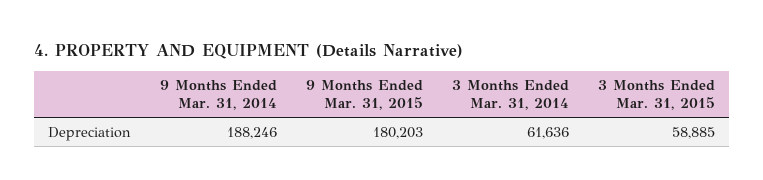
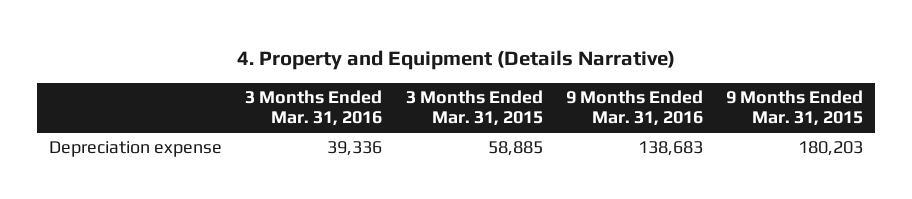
[33,44,463,60] 4. PROPERTY AND EQUIPMENT (Details Narrative) -> [237,49,676,70] 4. Property and Equipment (Details Narrative)
[160,80,278,110] 9 Months Ended Mar. 31, 2014 -> none
[451,80,569,110] 3 Months Ended Mar. 31, 2014 -> none
none -> [245,89,383,127] 3 Months Ended Mar. 31, 2016
none -> [566,89,704,127] 9 Months Ended Mar. 31, 2016
[48,127,132,142] Depreciation -> [49,141,223,158] Depreciation expense

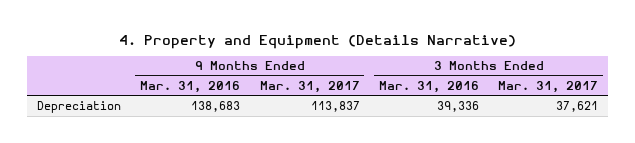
[405,89,543,127] 3 Months Ended Mar. 31, 2015 -> none
[726,89,864,127] 9 Months Ended Mar. 31, 2015 -> none
none -> [259,80,360,93] Mar. 31, 2017
none -> [498,80,599,93] Mar. 31, 2017
[49,141,223,158] Depreciation expense -> [36,101,121,114] Depreciation

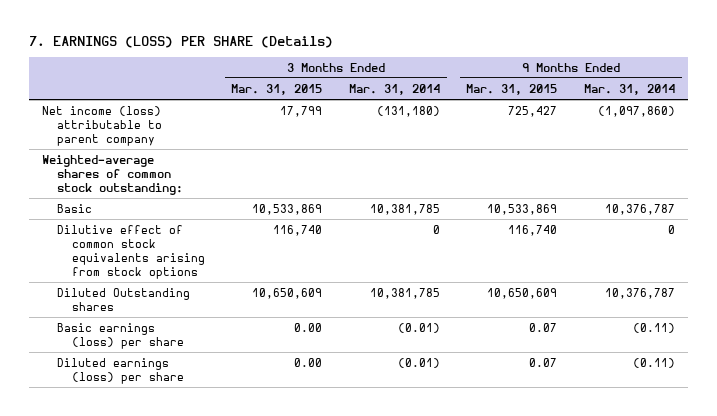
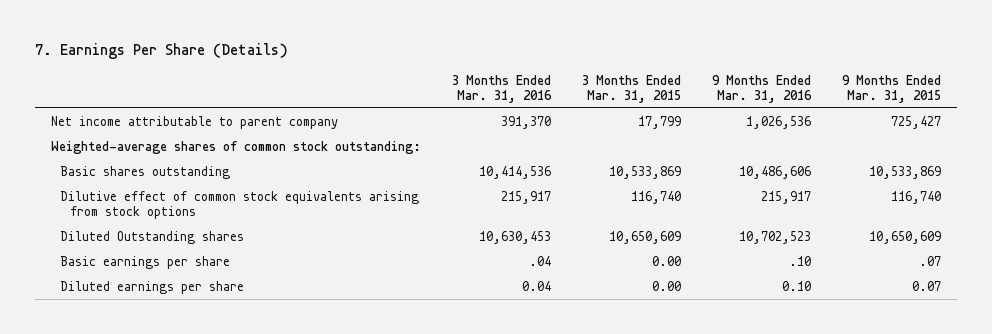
[28,35,333,48] 7. EARNINGS (LOSS) PER SHARE (Details) -> [35,43,289,60] 7. Earnings Per Share (Details)
[348,83,440,95] Mar. 31, 2014 -> none
[583,83,675,95] Mar. 31, 2014 -> none
none -> [451,74,552,103] 3 Months Ended Mar. 31, 2016
none -> [712,74,813,103] 9 Months Ended Mar. 31, 2016
[42,105,163,146] Net income (loss) attributable to parent company -> [50,115,338,129] Net income attributable to parent company
[57,203,93,213] Basic -> [60,165,231,179] Basic shares outstanding
[57,322,184,349] Basic earnings (loss) per share -> [60,255,231,269] Basic earnings per share
[529,322,558,332] 0.07 -> [919,255,942,266] .07
[57,357,184,384] Diluted earnings (loss) per share -> [60,280,245,294] Diluted earnings per share

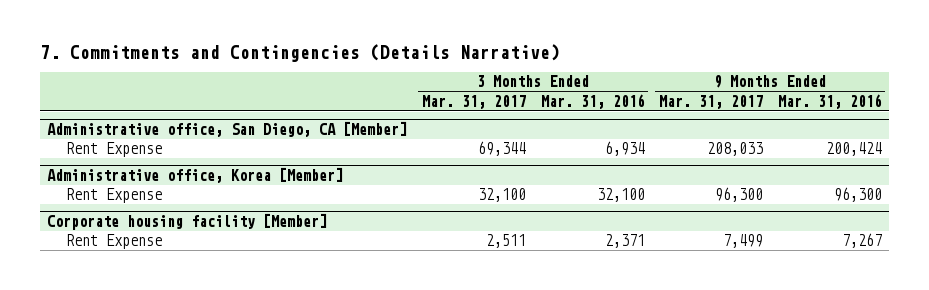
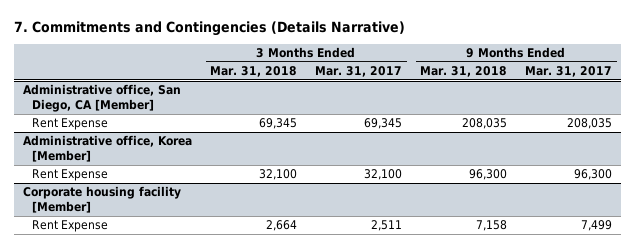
[540,93,645,109] Mar. 31, 2016 -> none
[777,93,882,109] Mar. 31, 2016 -> none
none -> [210,66,298,78] Mar. 31, 2018
none -> [420,66,508,78] Mar. 31, 2018
[477,141,526,157] 69,344 -> [364,118,403,130] 69,345
[707,142,764,157] 208,033 -> [567,118,613,130] 208,035

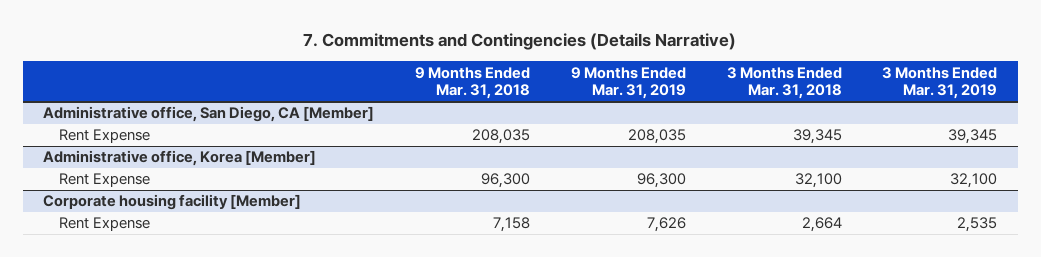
[315,66,403,78] Mar. 31, 2017 -> none
[525,66,613,78] Mar. 31, 2017 -> none
none -> [570,66,686,100] 9 Months Ended Mar. 31, 2019
none -> [882,66,998,100] 3 Months Ended Mar. 31, 2019
[259,118,298,130] 69,345 -> [792,129,842,145] 39,345

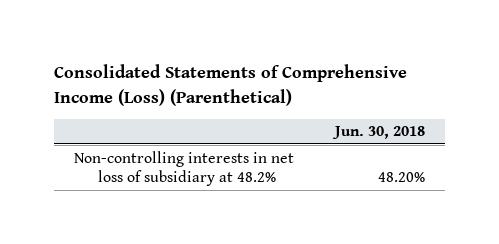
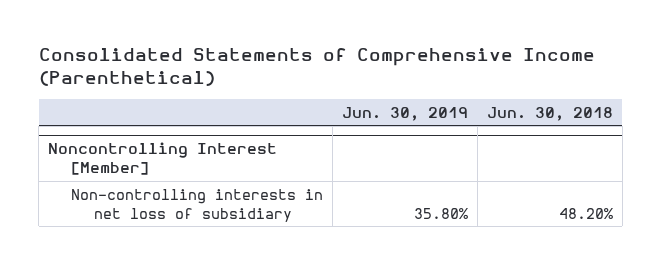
[54,64,408,106] Consolidated Statements of Comprehensive Income (Loss) (Parenthetical) -> [38,48,595,87] Consolidated Statements of Comprehensive Income (Parenthetical)
none -> [341,106,468,121] Jun. 30, 2019
none -> [48,142,278,176] Noncontrolling Interest [Member]
[74,150,295,186] Non-controlling interests in net loss of subsidiary at 48.2% -> [70,188,323,222] Non-controlling interests in net loss of subsidiary

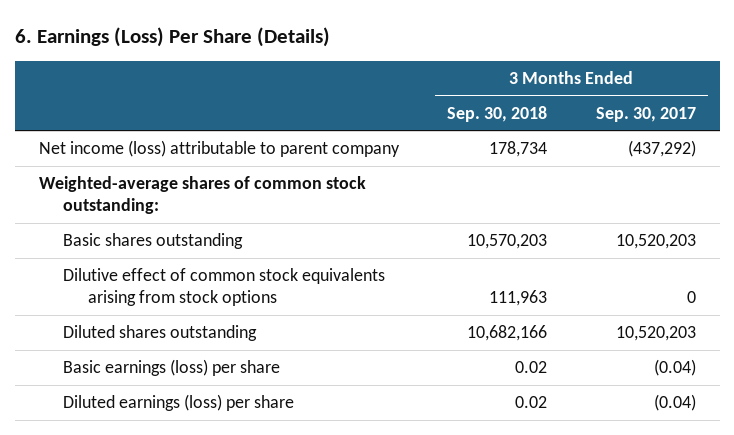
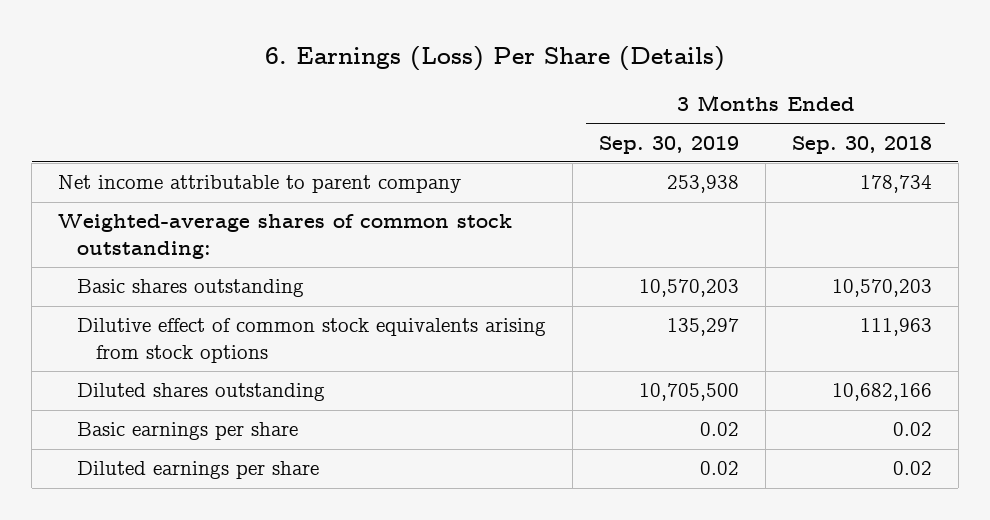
[595,106,696,122] Sep. 30, 2017 -> none
none -> [599,135,740,154] Sep. 30, 2019
[38,140,400,158] Net income (loss) attributable to parent company -> [58,175,462,194] Net income attributable to parent company
[63,359,281,377] Basic earnings (loss) per share -> [77,422,299,441] Basic earnings per share
[63,394,295,412] Diluted earnings (loss) per share -> [77,461,320,480] Diluted earnings per share

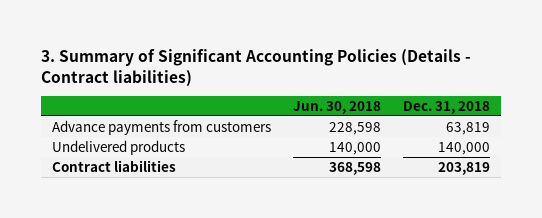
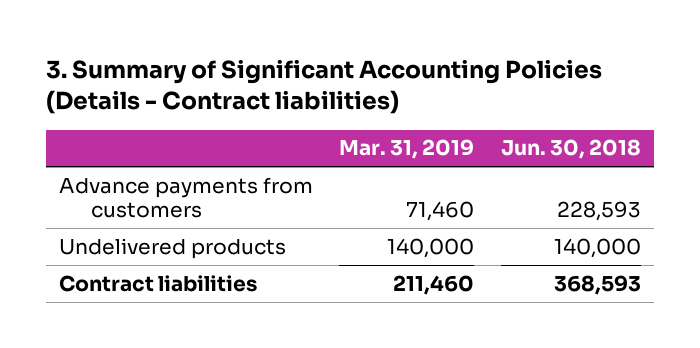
[402,100,490,114] Dec. 31, 2018 -> none
none -> [339,139,475,160] Mar. 31, 2019
[329,121,382,135] 228,598 -> [556,201,641,222] 228,593
[329,161,382,175] 368,598 -> [553,274,641,295] 368,593

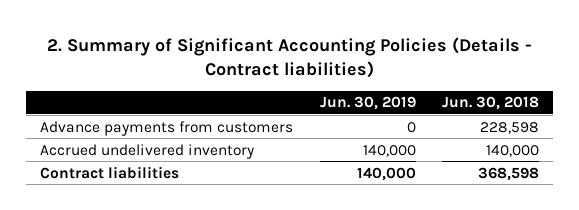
[45,58,602,115] 3. Summary of Significant Accounting Policies (Details - Contract liabilities) -> [46,36,532,78] 2. Summary of Significant Accounting Policies (Details - Contract liabilities)
[339,139,475,160] Mar. 31, 2019 -> none
none -> [319,96,416,111] Jun. 30, 2019
[59,237,287,259] Undelivered products -> none
[556,201,641,222] 228,593 -> [480,121,540,134] 228,598
none -> [39,143,254,159] Accrued undelivered inventory
[553,274,641,295] 368,593 -> [478,166,540,181] 368,598

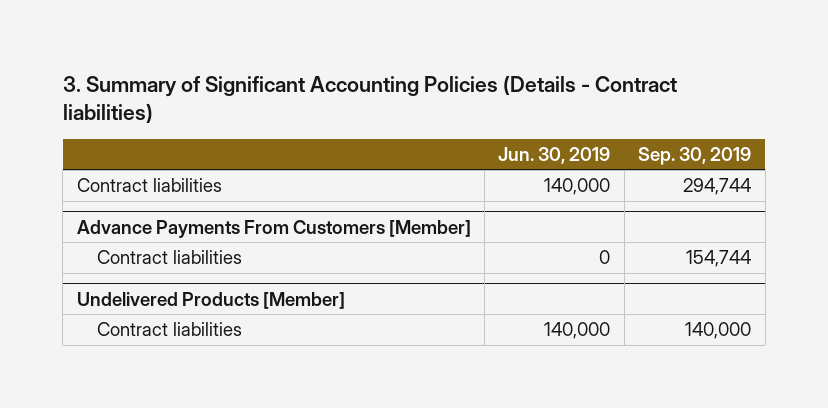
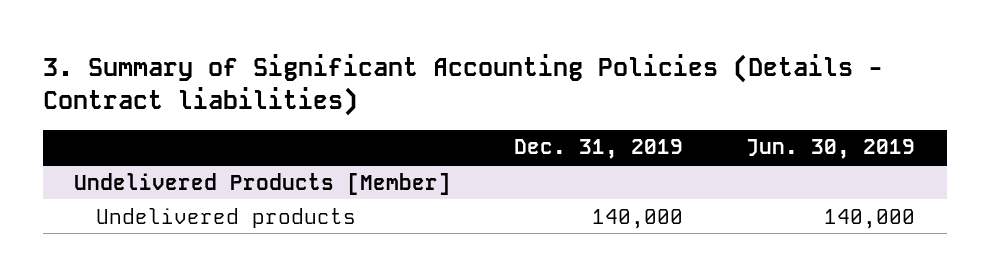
[638,146,752,165] Sep. 30, 2019 -> none
none -> [514,139,684,160] Dec. 31, 2019
[76,178,222,193] Contract liabilities -> none
[76,219,471,238] Advance Payments From Customers [Member] -> none
[96,250,242,265] Contract liabilities -> none
[96,322,242,337] Contract liabilities -> [96,207,357,228] Undelivered products

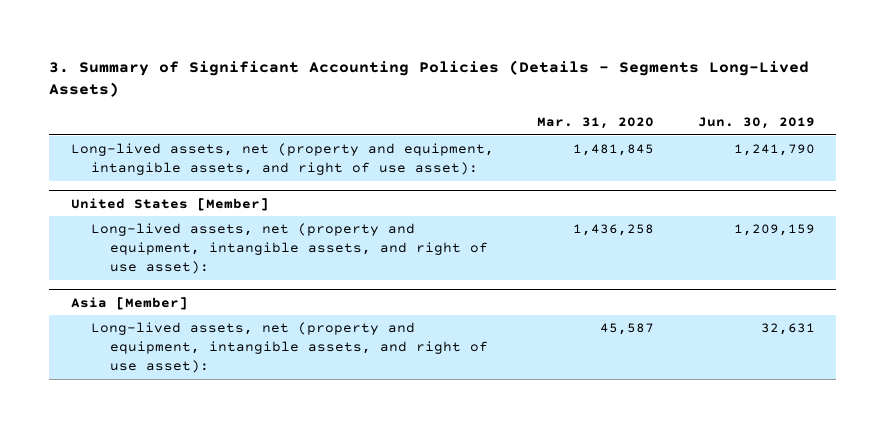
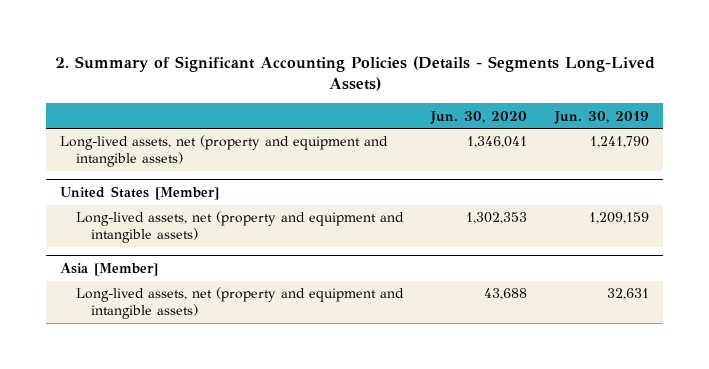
[49,59,810,98] 3. Summary of Significant Accounting Policies (Details - Segments Long-Lived Assets) -> [54,55,655,92] 2. Summary of Significant Accounting Policies (Details - Segments Long-Lived Assets)
[537,117,655,130] Mar. 31, 2020 -> none
none -> [429,110,527,124] Jun. 30, 2020
[70,143,494,176] Long-lived assets, net (property and equipment, intangible assets, and right of use asset): -> [60,135,389,168] Long-lived assets, net (property and equipment and intangible assets)
[90,223,489,274] Long-lived assets, net (property and equipment, intangible assets, and right of use asset): -> [75,211,404,244] Long-lived assets, net (property and equipment and intangible assets)
[90,322,489,373] Long-lived assets, net (property and equipment, intangible assets, and right of use asset): -> [75,287,404,320] Long-lived assets, net (property and equipment and intangible assets)

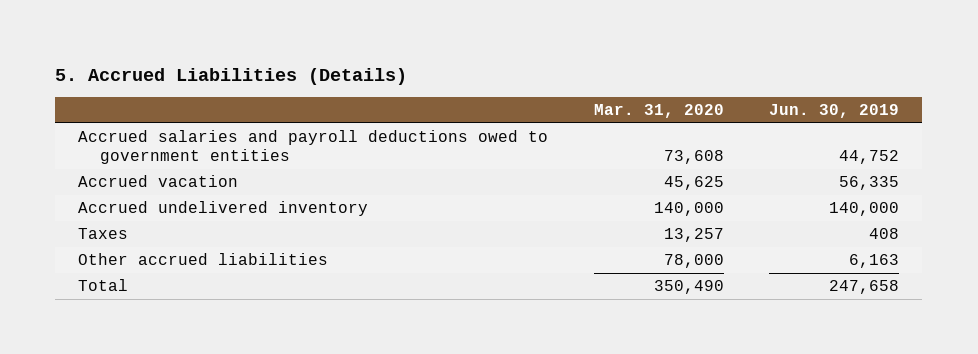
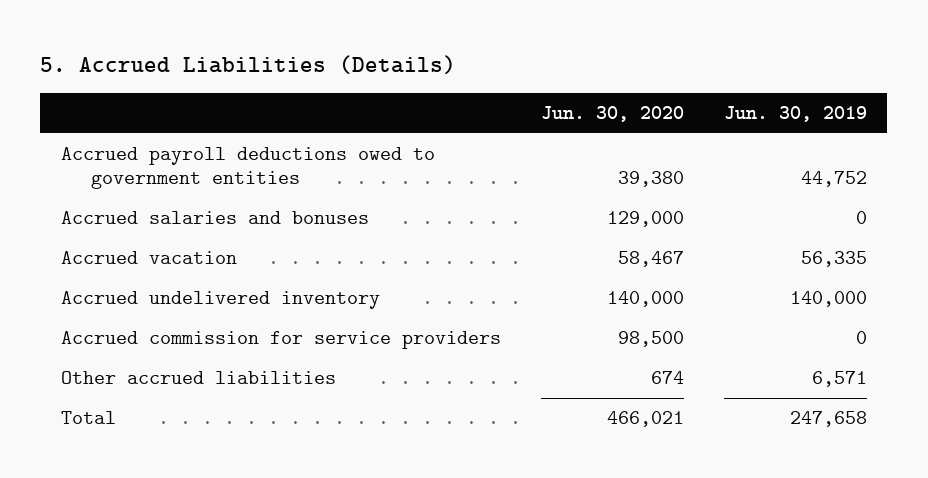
[593,104,724,119] Mar. 31, 2020 -> none
none -> [540,106,684,123] Jun. 30, 2020
[78,130,549,165] Accrued salaries and payroll deductions owed to government entities -> [60,147,435,190] Accrued payroll deductions owed to government entities
none -> [60,211,369,225] Accrued salaries and bonuses
[78,228,129,240] Taxes -> none
none -> [60,331,501,350] Accrued commission for service providers
[849,254,900,269] 6,163 -> [811,371,867,388] 6,571

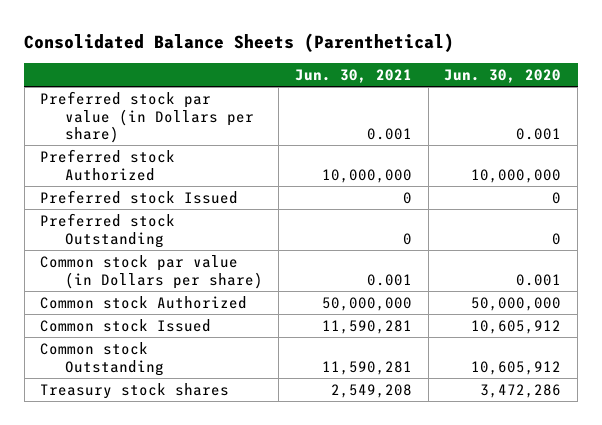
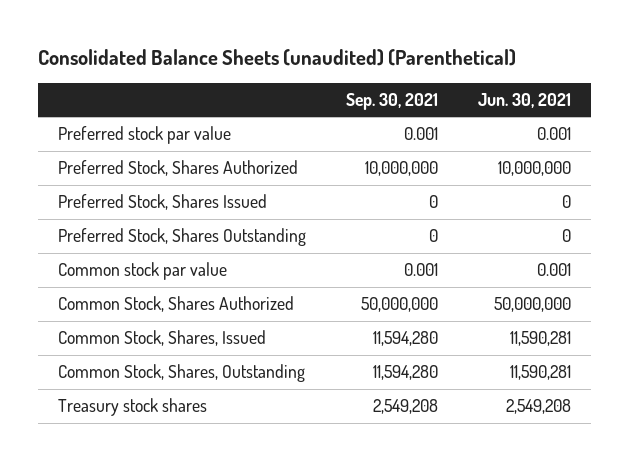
[24,32,455,52] Consolidated Balance Sheets (Parenthetical) -> [37,49,516,67] Consolidated Balance Sheets (unaudited) (Parenthetical)
[444,68,562,83] Jun. 30, 2020 -> none
none -> [346,92,439,110] Sep. 30, 2021
[40,90,254,144] Preferred stock par value (in Dollars per share) -> [57,126,231,145] Preferred stock par value
[40,148,176,181] Preferred stock Authorized -> [57,160,298,177] Preferred Stock, Shares Authorized
[40,189,239,204] Preferred stock Issued -> [57,194,267,211] Preferred Stock, Shares Issued
[40,212,176,248] Preferred stock Outstanding -> [57,228,306,247] Preferred Stock, Shares Outstanding
[40,254,263,289] Common stock par value (in Dollars per share) -> [57,262,227,281] Common stock par value
[40,295,248,309] Common stock Authorized -> [57,296,294,313] Common Stock, Shares Authorized
[40,318,212,332] Common stock Issued -> [57,330,266,347] Common Stock, Shares, Issued
[40,341,164,376] Common stock Outstanding -> [57,364,305,383] Common Stock, Shares, Outstanding

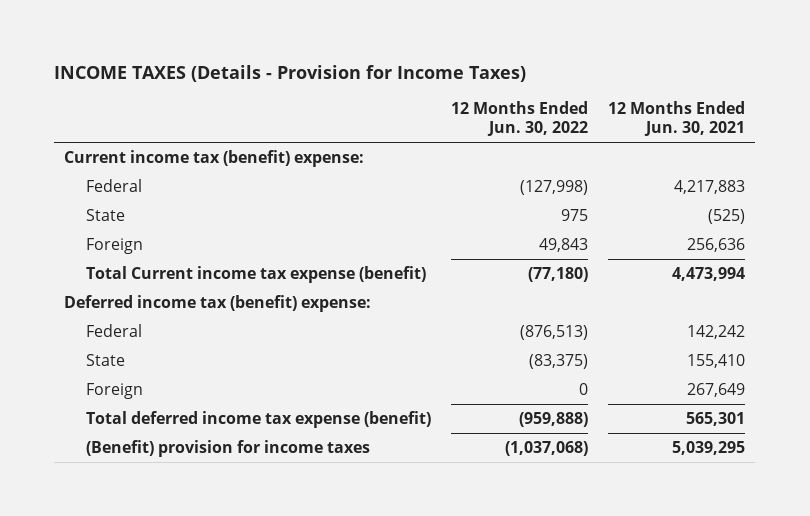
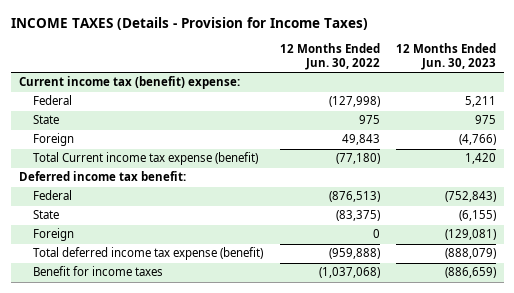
[608,101,746,137] 12 Months Ended Jun. 30, 2021 -> none
none -> [395,43,496,71] 12 Months Ended Jun. 30, 2023
[64,294,372,312] Deferred income tax (benefit) expense: -> [18,171,186,182] Deferred income tax benefit:
[85,439,370,457] (Benefit) provision for income taxes -> [33,266,164,277] Benefit for income taxes

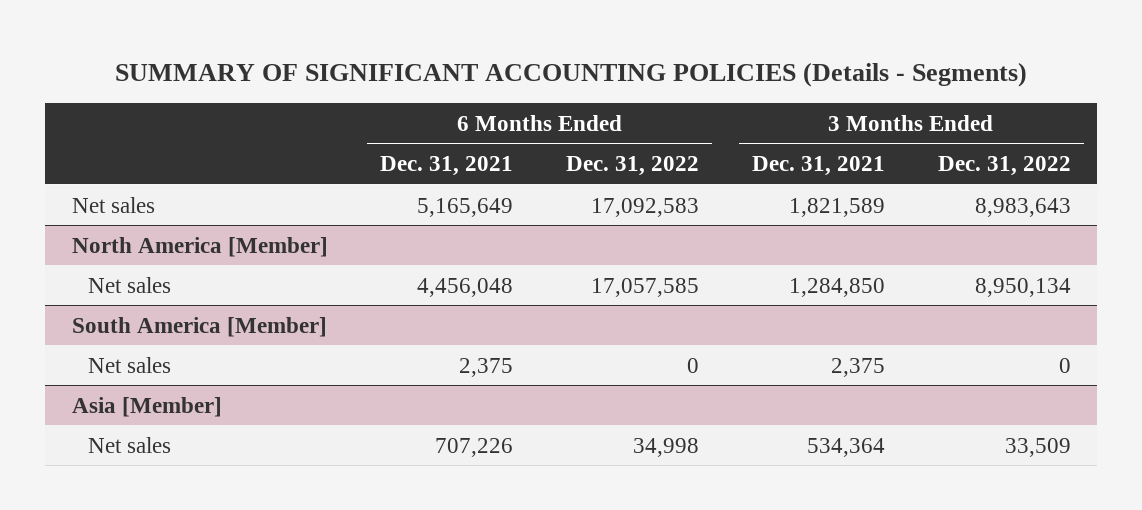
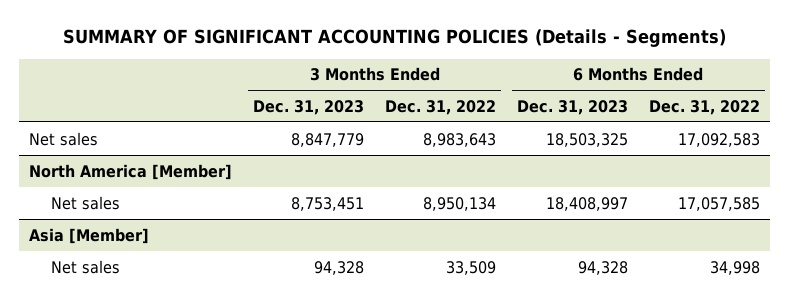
[380,156,514,177] Dec. 31, 2021 -> none
[752,156,886,177] Dec. 31, 2021 -> none
none -> [253,99,365,115] Dec. 31, 2023
none -> [516,99,628,115] Dec. 31, 2023
[71,316,327,337] South America [Member] -> none
[88,356,172,373] Net sales -> none

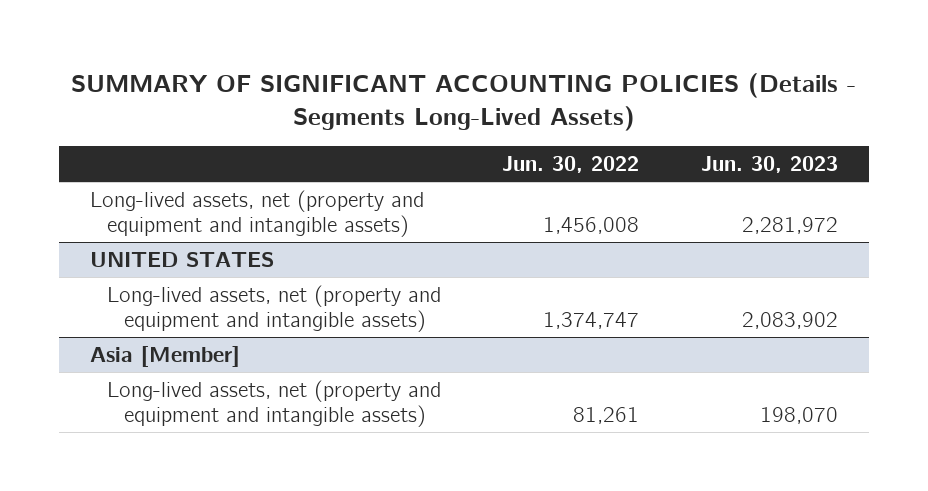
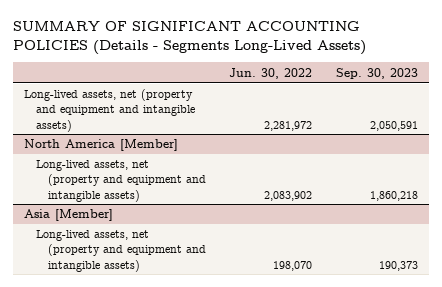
[701,156,839,174] Jun. 30, 2023 -> none
none -> [335,67,418,79] Sep. 30, 2023
[89,251,274,267] UNITED STATES -> none
[543,216,640,234] 1,456,008 -> [264,120,313,131] 2,281,972
none -> [24,139,179,152] North America [Member]
[543,311,640,329] 1,374,747 -> [264,190,313,201] 2,083,902
[573,406,640,424] 81,261 -> [273,260,313,271] 198,070

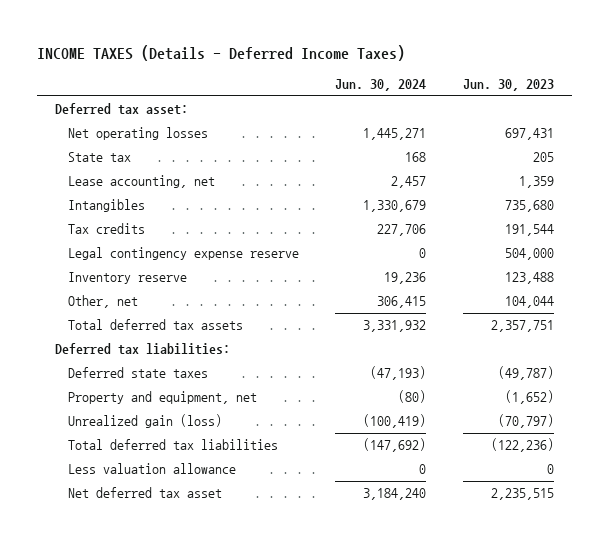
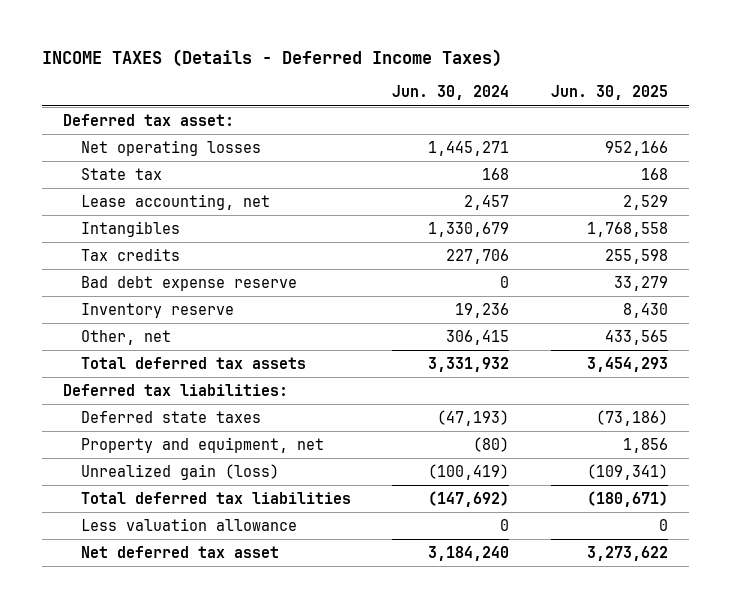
[462,79,554,92] Jun. 30, 2023 -> none
none -> [551,85,669,101] Jun. 30, 2025
[67,247,299,261] Legal contingency expense reserve -> [80,275,297,291] Bad debt expense reserve

